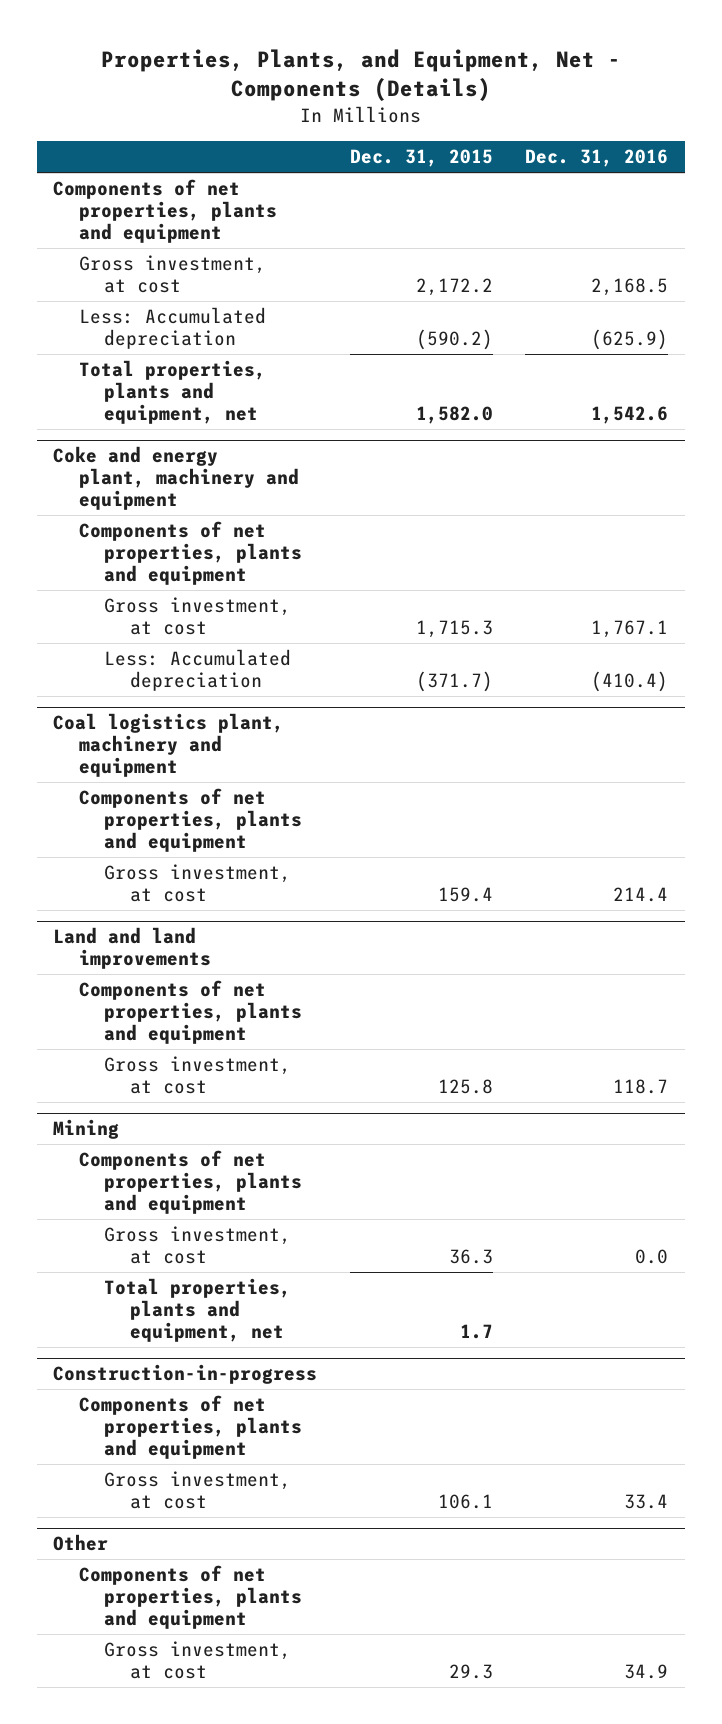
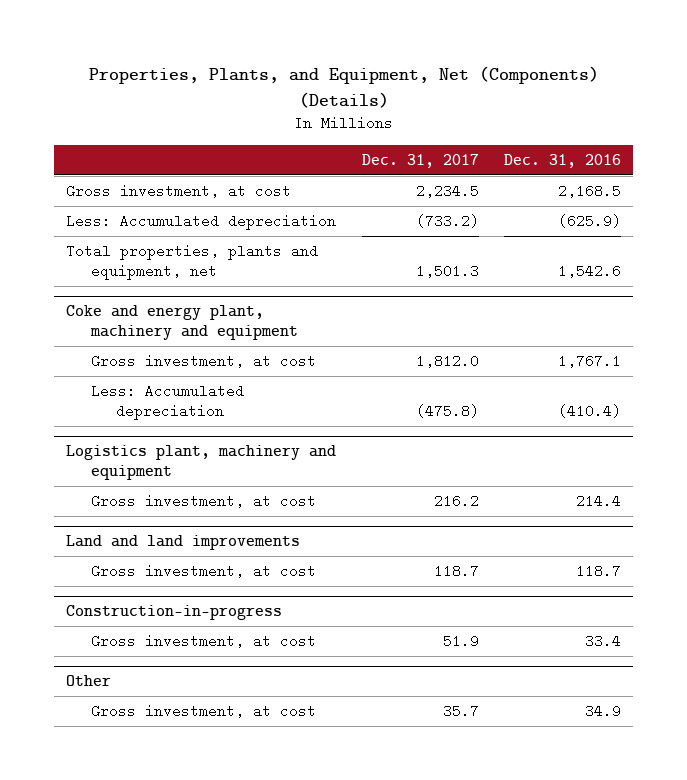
[100,48,621,102] Properties, Plants, and Equipment, Net - Components (Details) -> [88,65,599,108] Properties, Plants, and Equipment, Net (Components) (Details)
[349,149,493,168] Dec. 31, 2015 -> none
none -> [361,154,479,169] Dec. 31, 2017
[53,179,277,244] Components of net properties, plants and equipment -> none
[78,521,303,586] Components of net properties, plants and equipment -> none
[78,788,303,853] Components of net properties, plants and equipment -> none
[53,713,285,778] Coal logistics plant, machinery and equipment -> [66,445,337,481] Logistics plant, machinery and equipment
[78,980,303,1045] Components of net properties, plants and equipment -> none
[53,1119,120,1140] Mining -> none
[78,1150,303,1215] Components of net properties, plants and equipment -> none
[104,1226,292,1265] Gross investment, at cost -> none
[104,1278,292,1343] Total properties, plants and equipment, net -> none
[78,1395,303,1460] Components of net properties, plants and equipment -> none
[78,1565,303,1630] Components of net properties, plants and equipment -> none

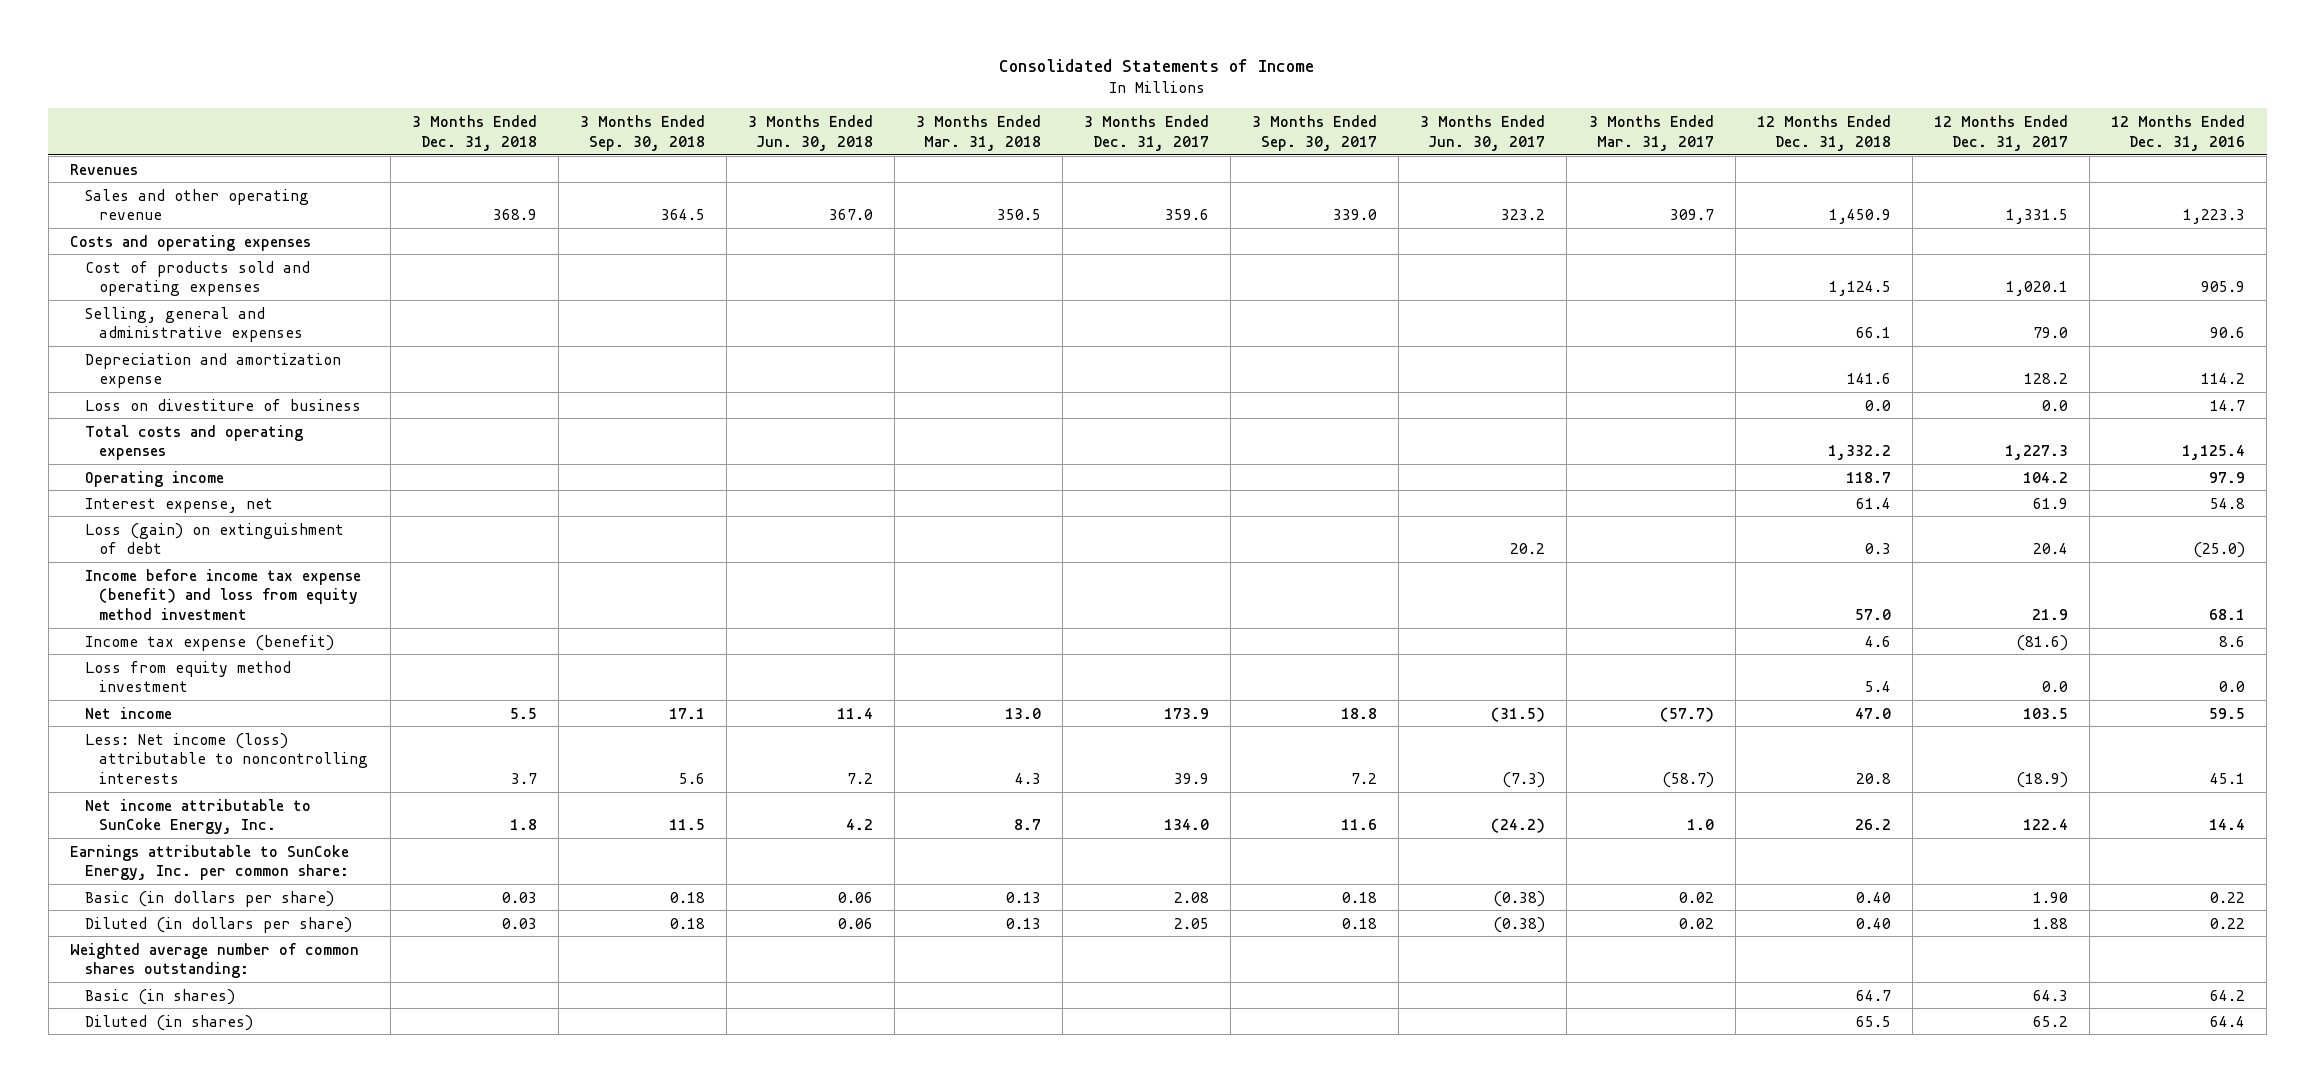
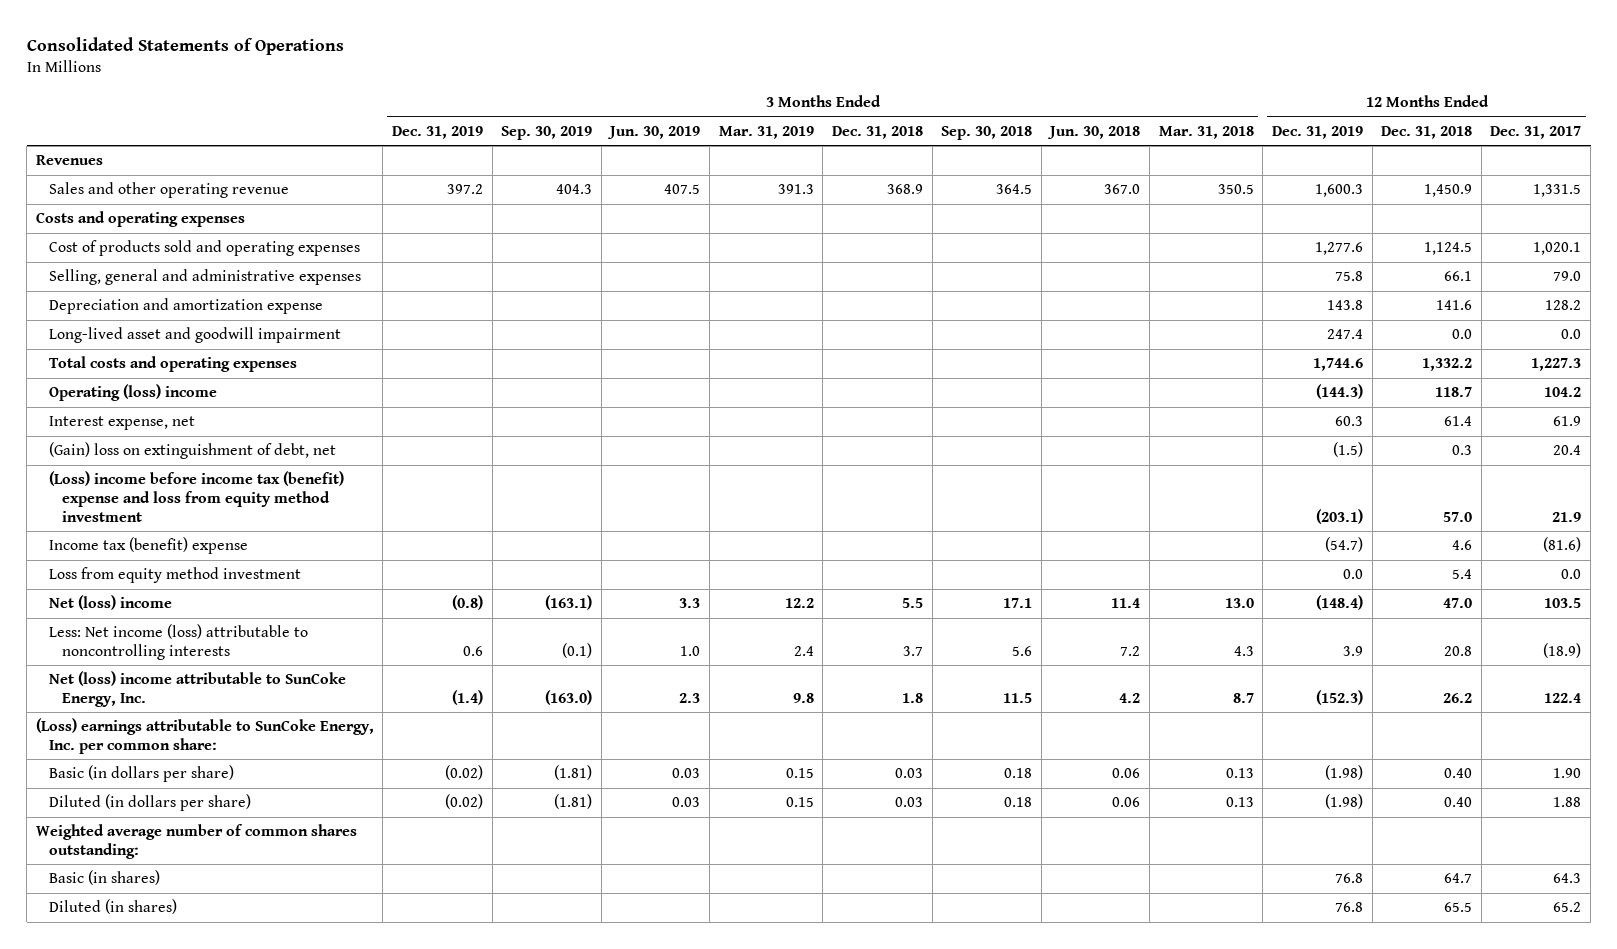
[999,59,1315,73] Consolidated Statements of Income -> [26,37,344,56] Consolidated Statements of Operations
[1084,114,1210,151] 3 Months Ended Dec. 31, 2017 -> none
[1252,114,1378,151] 3 Months Ended Sep. 30, 2017 -> none
[1420,114,1546,151] 3 Months Ended Jun. 30, 2017 -> none
[1588,114,1714,151] 3 Months Ended Mar. 31, 2017 -> none
[2110,114,2245,151] 12 Months Ended Dec. 31, 2016 -> none
none -> [391,125,483,139] Dec. 31, 2019
none -> [501,125,593,140] Sep. 30, 2019
none -> [607,125,701,139] Jun. 30, 2019
none -> [718,125,814,139] Mar. 31, 2019
none -> [1271,125,1363,139] Dec. 31, 2019
[84,398,361,411] Loss on divestiture of business -> none
none -> [49,327,342,344] Long-lived asset and goodwill impairment
[84,470,224,487] Operating income -> [49,384,218,402] Operating (loss) income
[84,522,344,555] Loss (gain) on extinguishment of debt -> [49,442,337,460] (Gain) loss on extinguishment of debt, net
[84,568,361,621] Income before income tax expense (benefit) and loss from equity method investment -> [49,471,345,522] (Loss) income before income tax (benefit) expense and loss from equity method investment
[84,634,334,651] Income tax expense (benefit) -> [49,537,249,555] Income tax (benefit) expense
[84,706,172,719] Net income -> [49,595,173,611] Net (loss) income
[84,798,311,835] Net income attributable to SunCoke Energy, Inc. -> [49,671,347,707] Net (loss) income attributable to SunCoke Energy, Inc.
[69,844,349,881] Earnings attributable to SunCoke Energy, Inc. per common share: -> [35,718,374,754] (Loss) earnings attributable to SunCoke Energy, Inc. per common share:

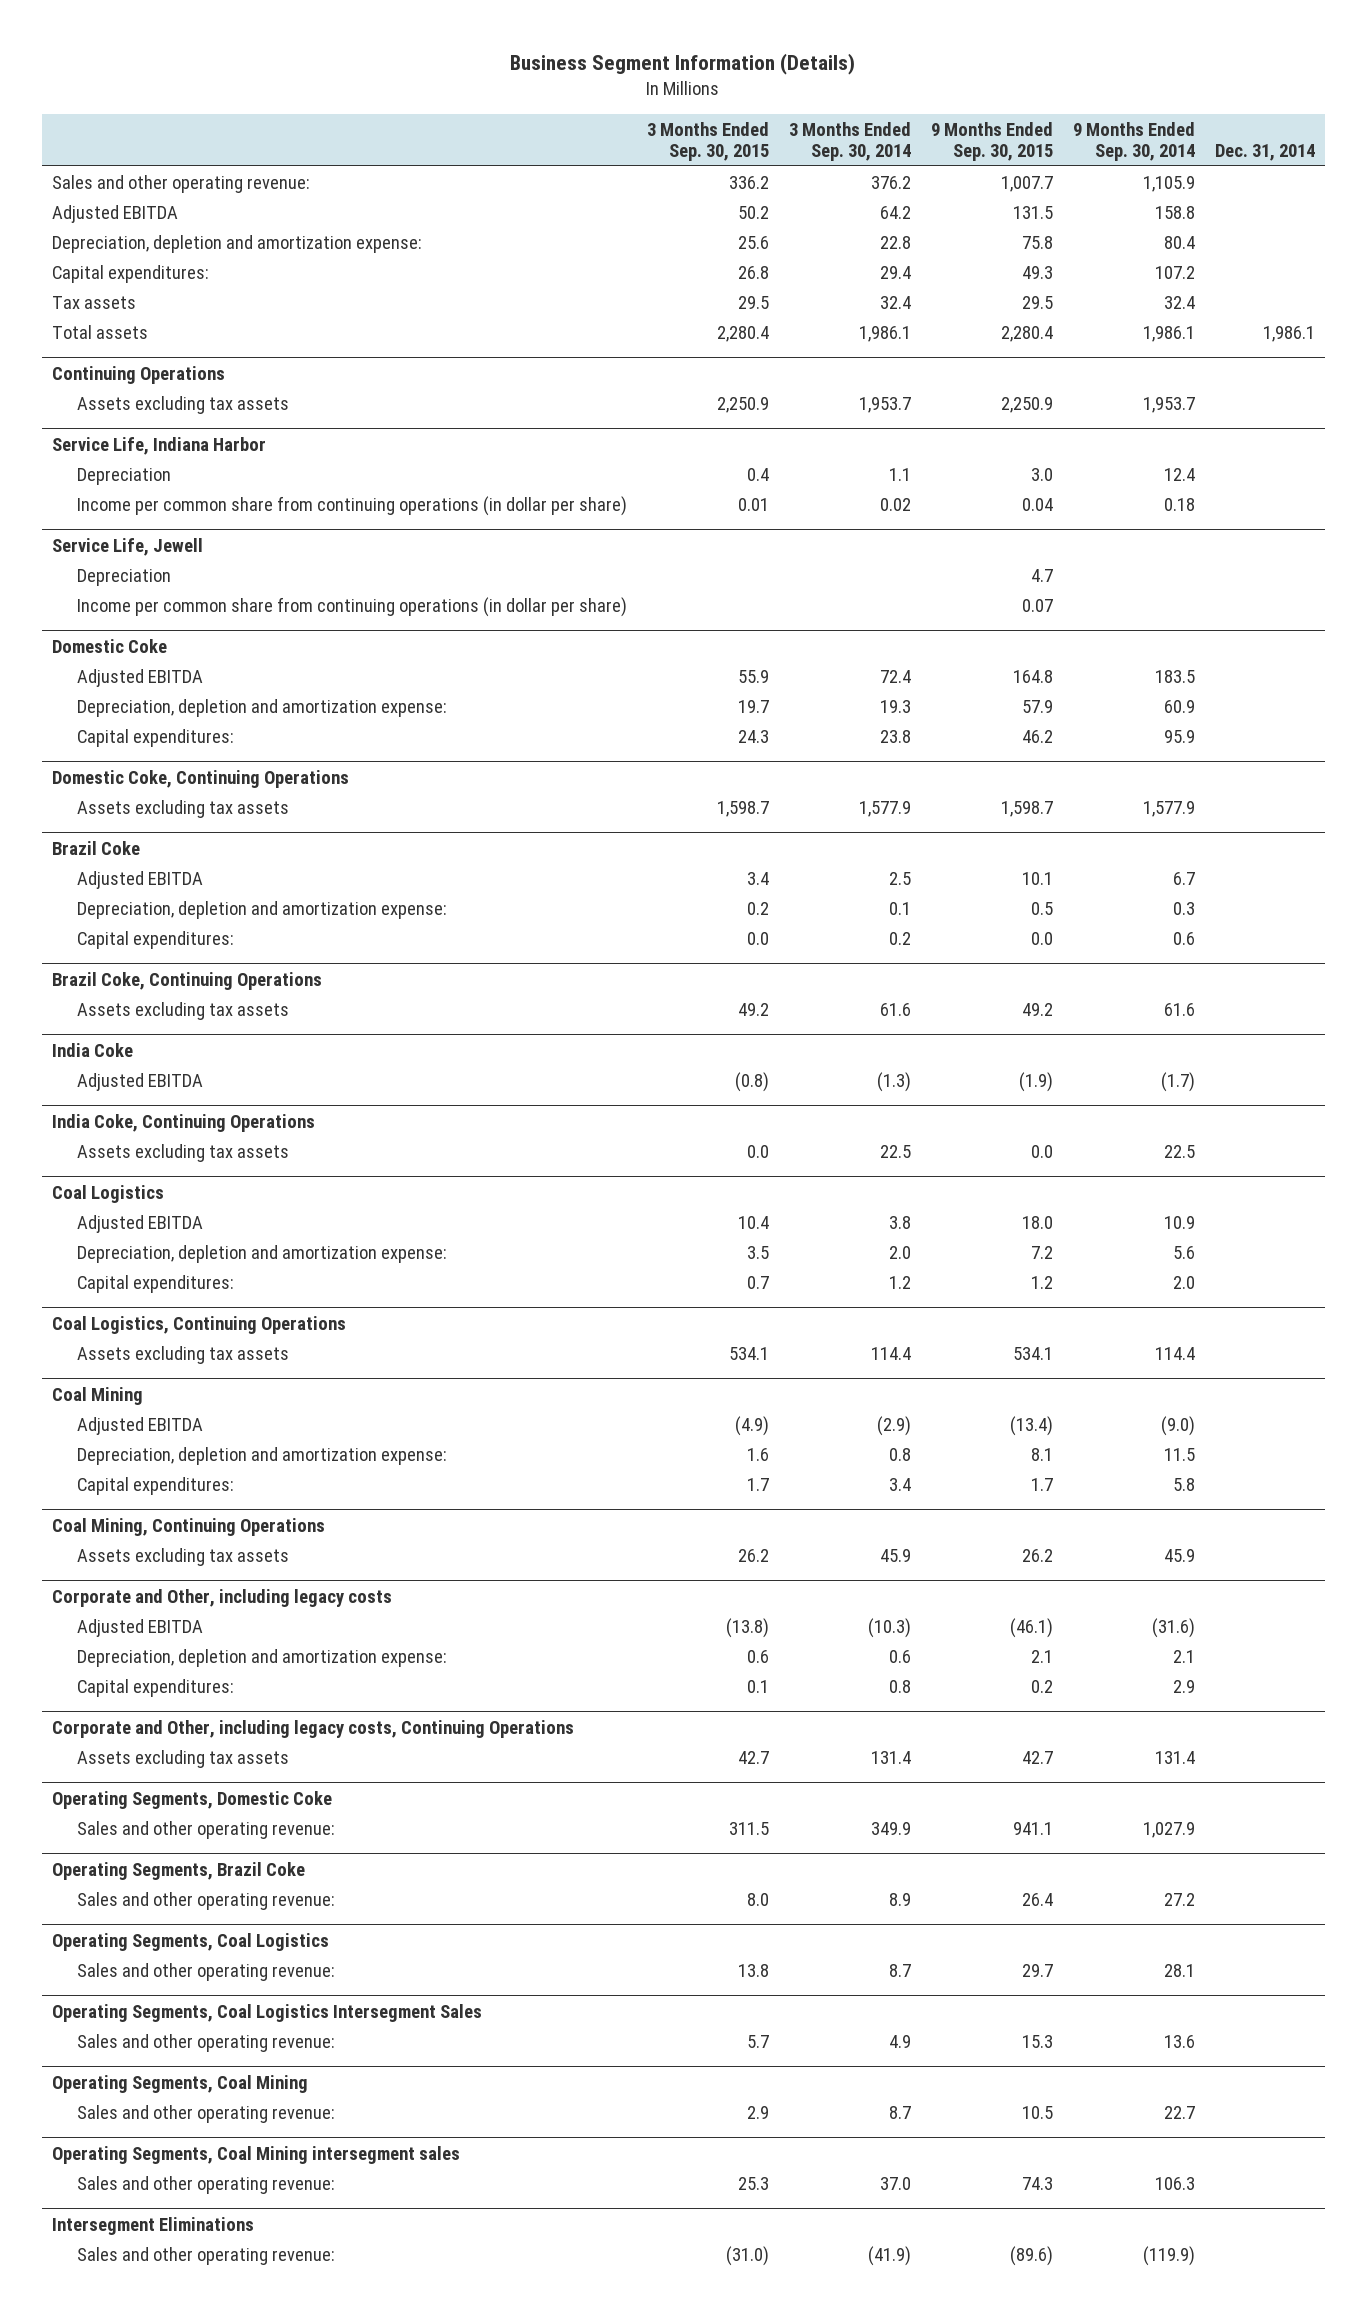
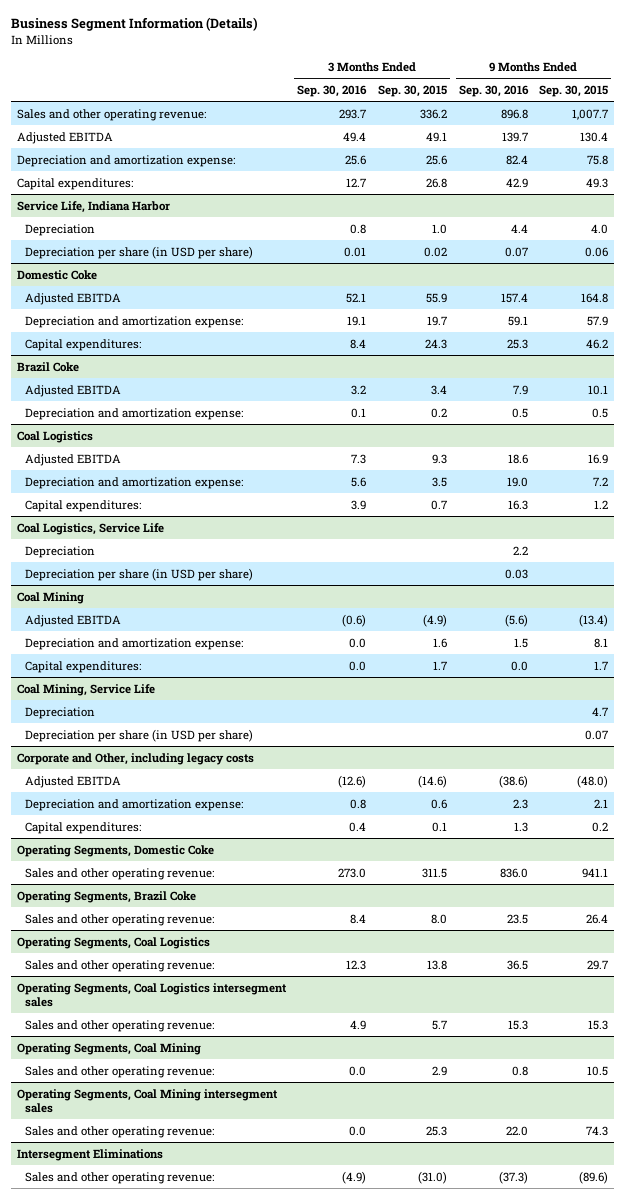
[788,121,911,162] 3 Months Ended Sep. 30, 2014 -> none
[1072,121,1195,162] 9 Months Ended Sep. 30, 2014 -> none
[1215,144,1316,162] Dec. 31, 2014 -> none
none -> [297,84,368,97] Sep. 30, 2016
none -> [458,84,529,97] Sep. 30, 2016
[737,205,769,219] 50.2 -> [425,131,447,142] 49.1
[1012,205,1053,219] 131.5 -> [580,131,609,142] 130.4
[51,234,422,253] Depreciation, depletion and amortization expense: -> [16,154,235,167] Depreciation and amortization expense:
[51,295,136,309] Tax assets -> none
[51,324,148,339] Total assets -> none
[51,365,225,384] Continuing Operations -> none
[76,395,289,414] Assets excluding tax assets -> none
[76,495,627,516] Income per common share from continuing operations (in dollar per share) -> none
[51,537,203,556] Service Life, Jewell -> none
[76,568,171,586] Depreciation -> none
[76,596,627,617] Income per common share from continuing operations (in dollar per share) -> none
[746,467,769,481] 0.4 -> [431,223,447,234] 1.0
[1030,467,1053,481] 3.0 -> [591,223,609,234] 4.0
none -> [24,245,253,259] Depreciation per share (in USD per share)
[76,698,447,717] Depreciation, depletion and amortization expense: -> [24,315,243,328] Depreciation and amortization expense:
[51,769,349,788] Domestic Coke, Continuing Operations -> none
[76,799,289,818] Assets excluding tax assets -> none
[76,930,234,949] Capital expenditures: -> none
[51,971,322,990] Brazil Coke, Continuing Operations -> none
[76,1001,289,1020] Assets excluding tax assets -> none
[51,1042,133,1057] India Coke -> none
[76,1072,203,1091] Adjusted EBITDA -> none
[51,1113,315,1132] India Coke, Continuing Operations -> none
[76,1143,289,1162] Assets excluding tax assets -> none
[76,900,447,919] Depreciation, depletion and amortization expense: -> [24,407,243,420] Depreciation and amortization expense:
[737,1215,769,1229] 10.4 -> [431,453,447,464] 9.3
[1021,1215,1053,1229] 18.0 -> [588,453,609,464] 16.9
[76,1244,447,1263] Depreciation, depletion and amortization expense: -> [24,476,243,489] Depreciation and amortization expense:
[51,1315,346,1334] Coal Logistics, Continuing Operations -> none
[76,1345,289,1364] Assets excluding tax assets -> none
none -> [16,522,164,535] Coal Logistics, Service Life
none -> [24,545,95,558] Depreciation
none -> [24,567,253,581] Depreciation per share (in USD per share)
[76,1446,447,1465] Depreciation, depletion and amortization expense: -> [24,637,243,650] Depreciation and amortization expense:
[51,1517,325,1536] Coal Mining, Continuing Operations -> none
[76,1547,289,1566] Assets excluding tax assets -> none
none -> [16,683,155,696] Coal Mining, Service Life
none -> [24,706,95,719] Depreciation
none -> [24,728,253,742] Depreciation per share (in USD per share)
[725,1617,769,1638] (13.8) -> [417,774,447,788] (14.6)
[1009,1617,1053,1638] (46.1) -> [577,774,609,788] (48.0)
[76,1648,447,1667] Depreciation, depletion and amortization expense: -> [24,798,243,811] Depreciation and amortization expense:
[51,1719,574,1738] Corporate and Other, including legacy costs, Continuing Operations -> none
[76,1749,289,1768] Assets excluding tax assets -> none
[51,2003,482,2022] Operating Segments, Coal Logistics Intersegment Sales -> [16,982,287,1007] Operating Segments, Coal Logistics intersegment sales

